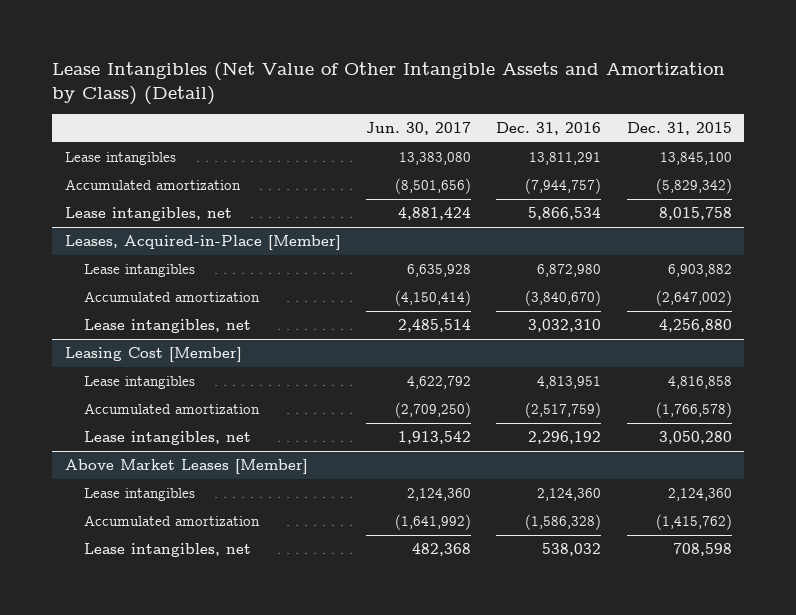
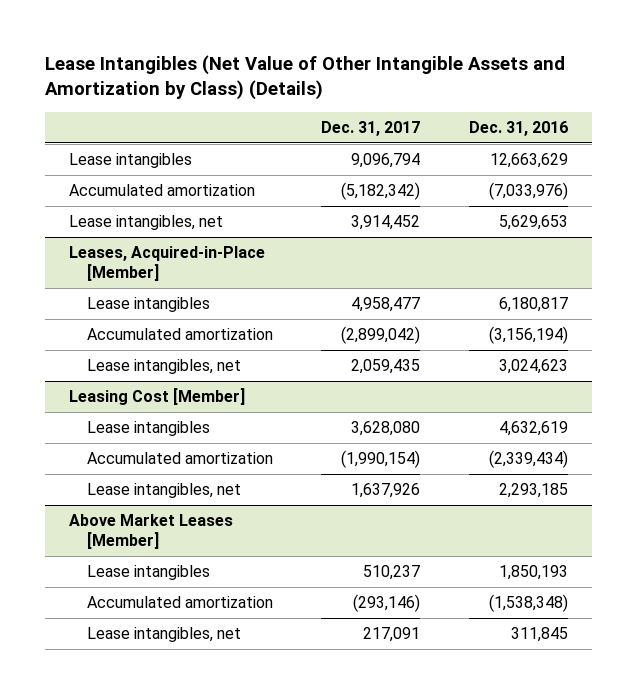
[51,62,725,105] Lease Intangibles (Net Value of Other Intangible Assets and Amortization by Class) (Detail) -> [45,55,566,101] Lease Intangibles (Net Value of Other Intangible Assets and Amortization by Class) (Details)
[365,122,471,136] Jun. 30, 2017 -> none
[626,122,732,136] Dec. 31, 2015 -> none
none -> [321,120,421,136] Dec. 31, 2017
[529,152,602,166] 13,811,291 -> [489,153,568,169] 12,663,629
[525,178,602,195] (7,944,757) -> [488,182,568,201] (7,033,976)
[528,207,602,221] 5,866,534 -> [498,215,568,231] 5,629,653
[537,264,602,278] 6,872,980 -> [498,297,568,313] 6,180,817
[525,290,602,307] (3,840,670) -> [488,326,568,345] (3,156,194)
[528,319,602,333] 3,032,310 -> [498,359,568,375] 3,024,623
[537,376,602,390] 4,813,951 -> [498,421,568,437] 4,632,619
[525,402,602,419] (2,517,759) -> [488,450,568,469] (2,339,434)
[528,431,602,445] 2,296,192 -> [498,483,568,499] 2,293,185
[537,488,602,502] 2,124,360 -> [498,565,568,581] 1,850,193
[525,514,602,531] (1,586,328) -> [488,594,568,613] (1,538,348)
[542,543,602,557] 538,032 -> [510,627,568,643] 311,845

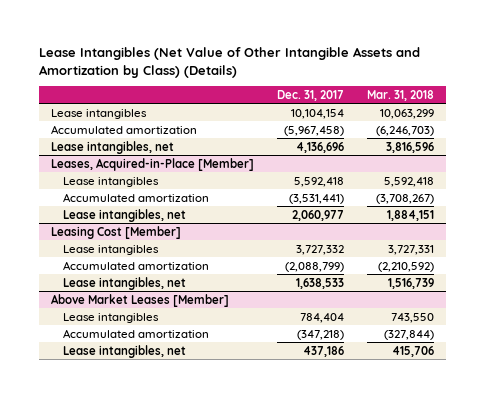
[468,120,568,136] Dec. 31, 2016 -> none
none -> [367,89,435,101] Mar. 31, 2018
[351,153,421,169] 9,096,794 -> [290,108,344,119] 10,104,154
[341,182,421,201] (5,182,342) -> [283,125,344,136] (5,967,458)
[351,215,421,231] 3,914,452 -> [295,141,344,153] 4,136,696
[351,297,421,313] 4,958,477 -> [293,176,344,187] 5,592,418
[341,326,421,345] (2,899,042) -> [288,193,344,204] (3,531,441)
[351,359,421,375] 2,059,435 -> [291,209,344,221] 2,060,977
[351,421,421,437] 3,628,080 -> [295,244,344,255] 3,727,332
[341,450,421,469] (1,990,154) -> [284,261,344,272] (2,088,799)
[351,483,421,499] 1,637,926 -> [295,277,344,289] 1,638,533
[363,565,421,581] 510,237 -> [299,312,344,323] 784,404
[353,594,421,613] (293,146) -> [296,329,344,340] (347,218)
[363,627,421,643] 217,091 -> [302,345,344,357] 437,186

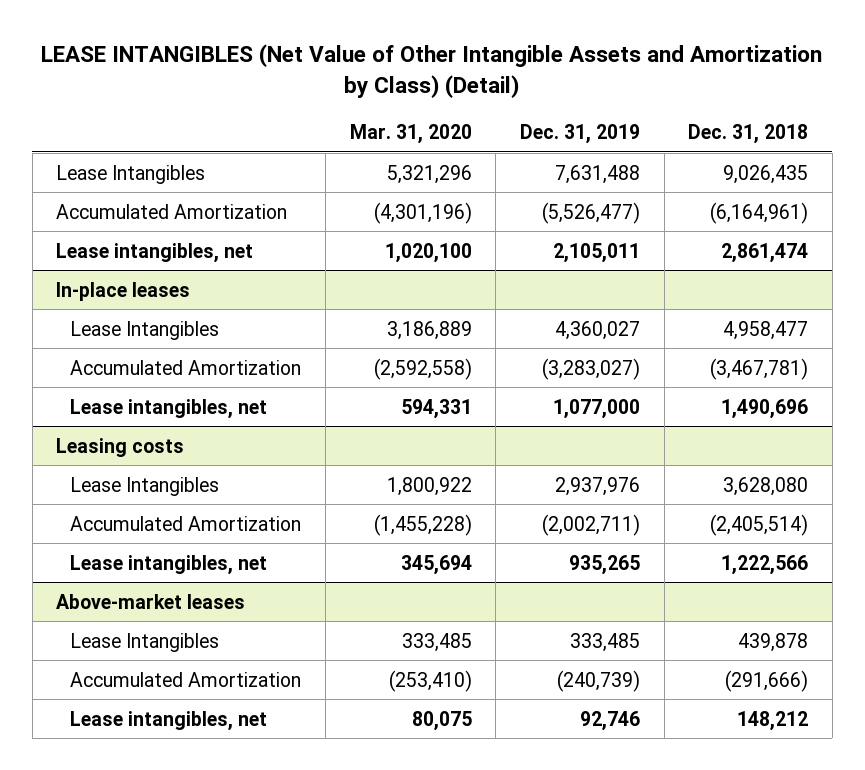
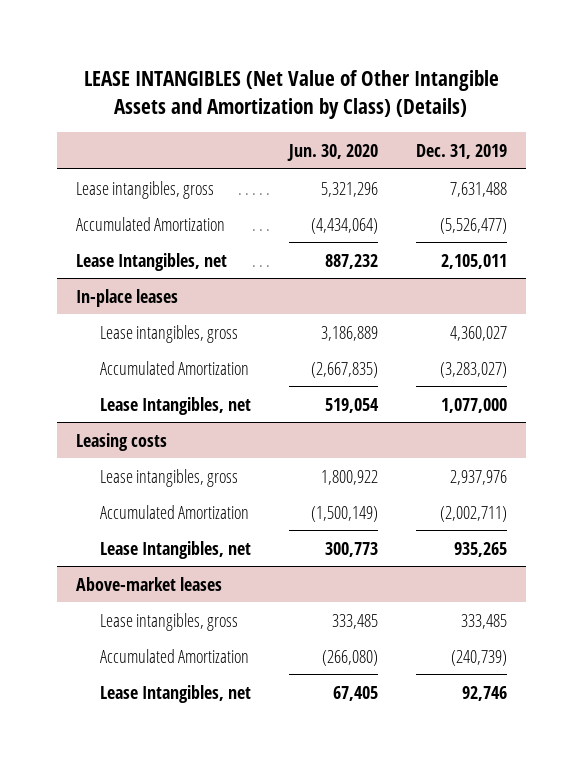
[41,44,823,98] LEASE INTANGIBLES (Net Value of Other Intangible Assets and Amortization by Class) (Detail) -> [84,69,500,119] LEASE INTANGIBLES (Net Value of Other Intangible Assets and Amortization by Class) (Details)
[349,124,472,145] Mar. 31, 2020 -> none
[688,124,809,145] Dec. 31, 2018 -> none
none -> [287,143,379,161] Jun. 30, 2020
[56,164,206,184] Lease Intangibles -> [76,180,215,199] Lease intangibles, gross
[56,242,254,263] Lease intangibles, net -> [76,252,228,271] Lease Intangibles, net
[70,320,220,340] Lease Intangibles -> [100,324,239,343] Lease intangibles, gross
[70,398,268,419] Lease intangibles, net -> [100,396,252,415] Lease Intangibles, net
[70,476,220,496] Lease Intangibles -> [100,468,239,487] Lease intangibles, gross
[70,554,268,575] Lease intangibles, net -> [100,540,252,559] Lease Intangibles, net
[70,632,220,652] Lease Intangibles -> [100,612,239,631] Lease intangibles, gross
[70,710,268,731] Lease intangibles, net -> [100,684,252,703] Lease Intangibles, net

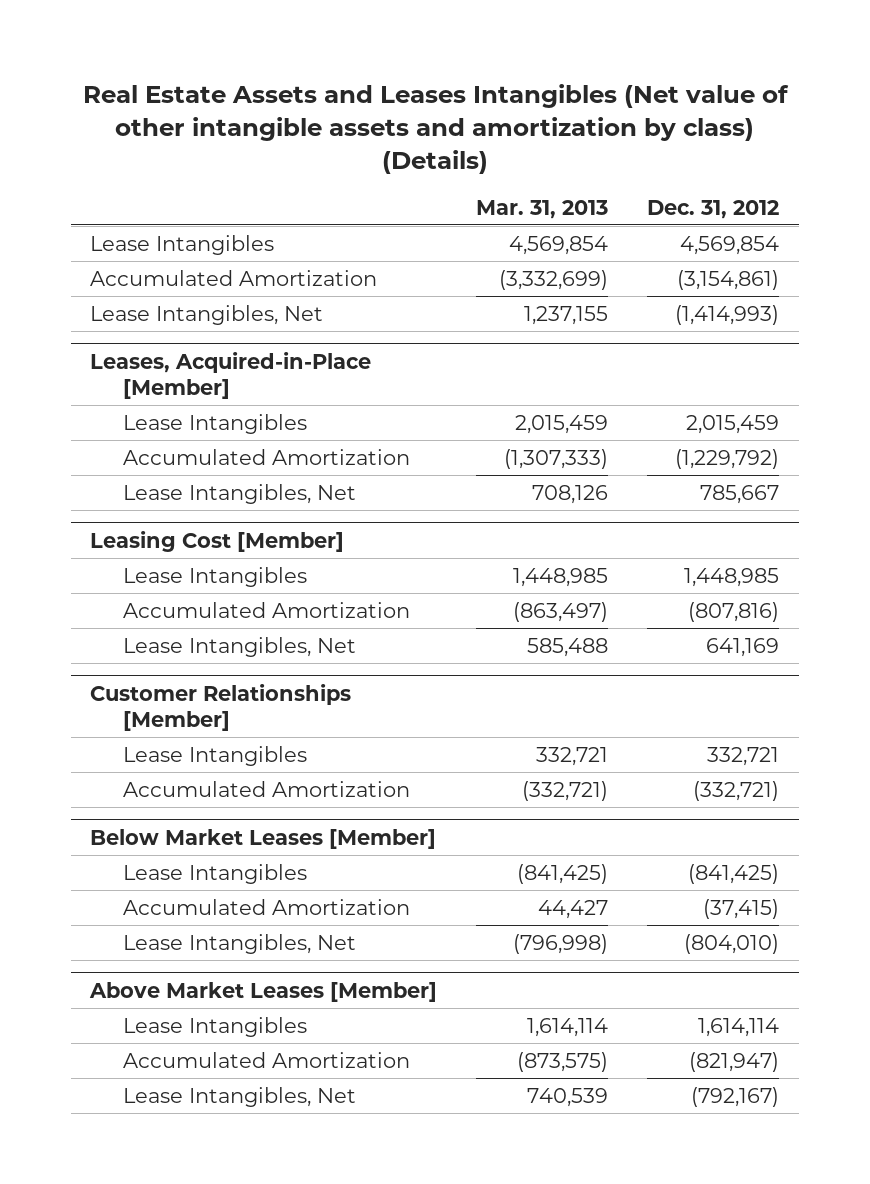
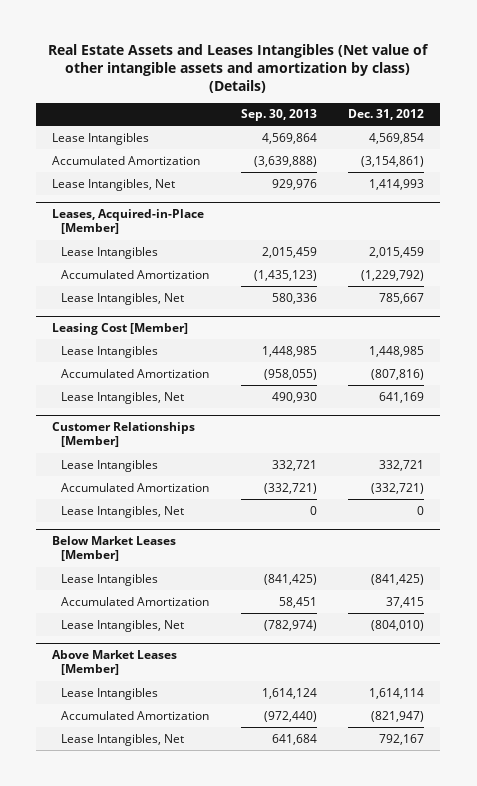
[476,200,609,220] Mar. 31, 2013 -> none
none -> [240,109,317,122] Sep. 30, 2013
[675,304,780,325] (1,414,993) -> [369,178,425,190] 1,414,993
none -> [60,505,184,518] Lease Intangibles, Net
[703,898,780,919] (37,415) -> [386,596,425,608] 37,415
[691,1086,780,1107] (792,167) -> [379,733,425,745] 792,167

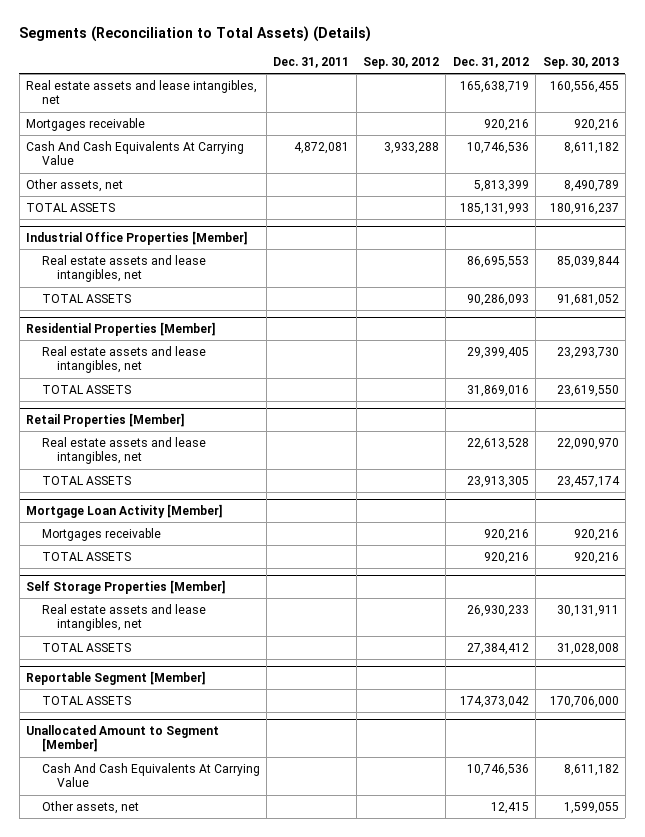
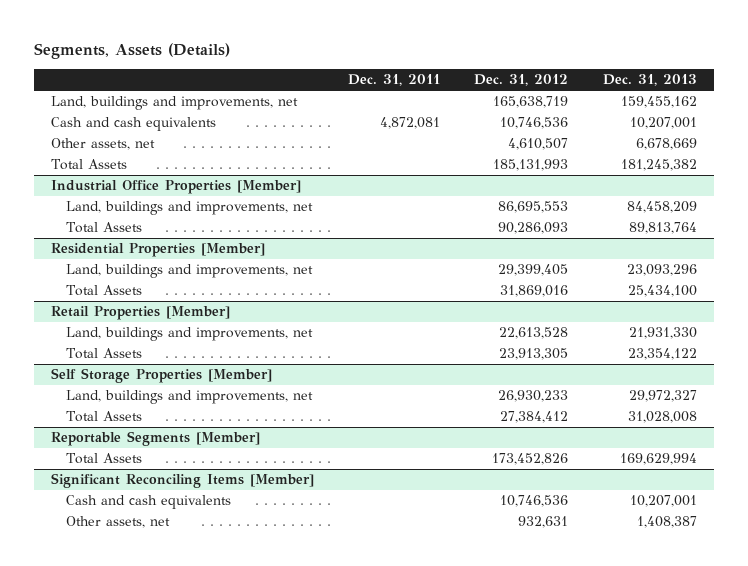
[19,25,372,42] Segments (Reconciliation to Total Assets) (Details) -> [33,43,230,60] Segments, Assets (Details)
[363,56,440,69] Sep. 30, 2012 -> none
[542,56,619,69] Sep. 30, 2013 -> none
none -> [602,74,697,87] Dec. 31, 2013
[26,117,146,131] Mortgages receivable -> none
[26,79,258,105] Real estate assets and lease intangibles, net -> [50,96,298,111] Land, buildings and improvements, net
[26,140,245,166] Cash And Cash Equivalents At Carrying Value -> [50,117,216,132] Cash and cash equivalents
[473,179,529,192] 5,813,399 -> [508,138,569,151] 4,610,507
[26,202,116,212] TOTAL ASSETS -> [50,159,127,171] Total Assets
[41,254,206,283] Real estate assets and lease intangibles, net -> [66,201,314,216] Land, buildings and improvements, net
[41,293,131,303] TOTAL ASSETS -> [66,222,143,234] Total Assets
[41,345,206,374] Real estate assets and lease intangibles, net -> [66,264,314,279] Land, buildings and improvements, net
[41,384,131,394] TOTAL ASSETS -> [66,285,143,297] Total Assets
[26,504,224,519] Mortgage Loan Activity [Member] -> none
[41,527,161,541] Mortgages receivable -> none
[41,551,131,561] TOTAL ASSETS -> none
[41,436,206,465] Real estate assets and lease intangibles, net -> [66,327,314,342] Land, buildings and improvements, net
[41,475,131,485] TOTAL ASSETS -> [66,348,143,360] Total Assets
[26,725,220,753] Unallocated Amount to Segment [Member] -> none
[41,603,206,632] Real estate assets and lease intangibles, net -> [66,390,314,405] Land, buildings and improvements, net
[41,642,131,652] TOTAL ASSETS -> [66,411,143,423] Total Assets
[26,671,207,686] Reportable Segment [Member] -> [50,431,260,447] Reportable Segments [Member]
[41,695,131,705] TOTAL ASSETS -> [66,453,143,465] Total Assets
[459,695,529,708] 174,373,042 -> [492,453,569,466] 173,452,826
none -> [50,473,314,489] Significant Reconciling Items [Member]
[41,762,260,788] Cash And Cash Equivalents At Carrying Value -> [66,495,232,510] Cash and cash equivalents
[490,801,529,814] 12,415 -> [518,516,569,529] 932,631

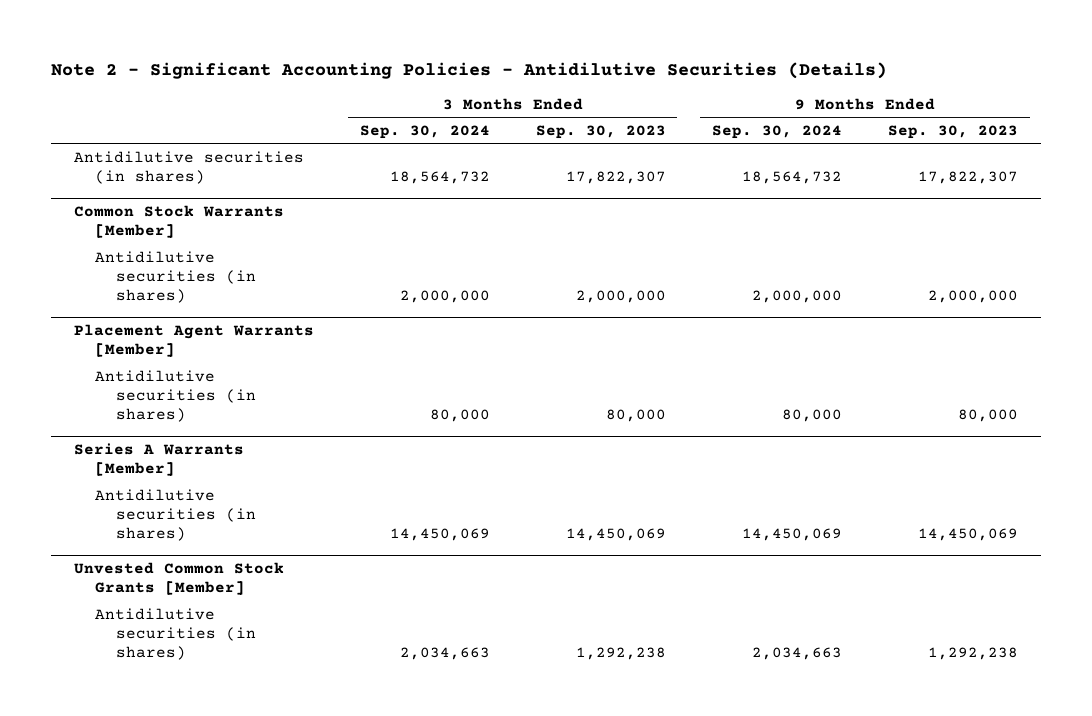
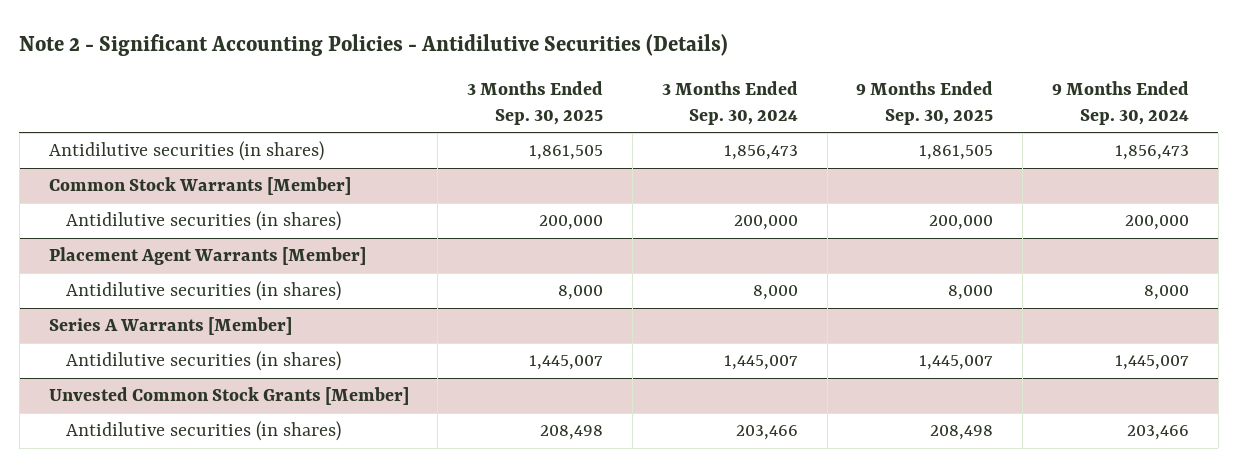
[535,124,666,139] Sep. 30, 2023 -> none
[888,124,1019,139] Sep. 30, 2023 -> none
none -> [467,81,604,125] 3 Months Ended Sep. 30, 2025
none -> [856,81,994,125] 9 Months Ended Sep. 30, 2025
[389,170,490,184] 18,564,732 -> [723,145,798,161] 1,856,473
[741,170,842,184] 18,564,732 -> [1114,145,1189,161] 1,856,473
[399,290,490,304] 2,000,000 -> [733,215,798,231] 200,000
[751,290,842,304] 2,000,000 -> [1124,215,1189,231] 200,000
[429,409,490,423] 80,000 -> [752,285,798,301] 8,000
[781,409,842,423] 80,000 -> [1143,285,1189,301] 8,000
[389,528,490,542] 14,450,069 -> [723,355,798,371] 1,445,007
[741,528,842,542] 14,450,069 -> [1114,355,1189,371] 1,445,007
[399,647,490,661] 2,034,663 -> [735,425,798,441] 203,466
[751,647,842,661] 2,034,663 -> [1126,425,1189,441] 203,466

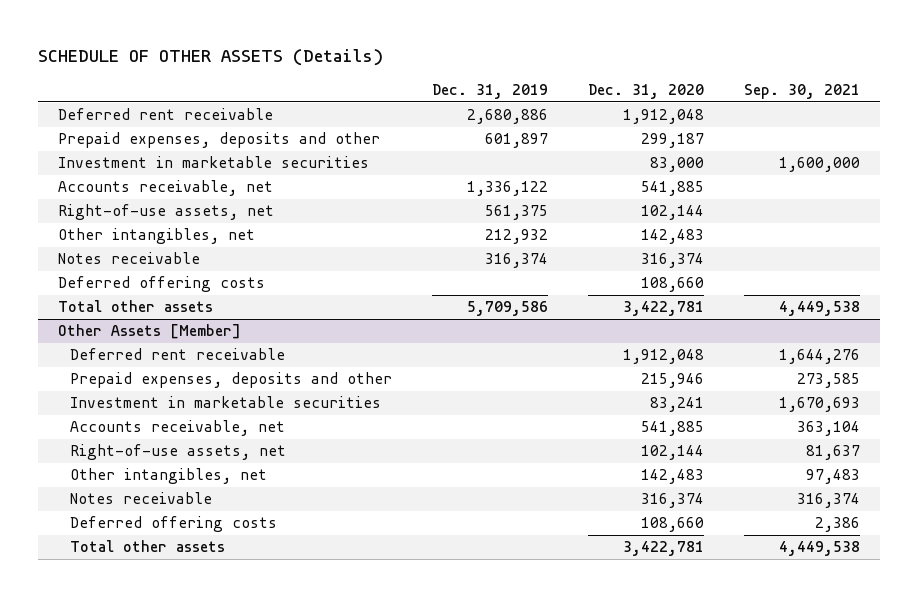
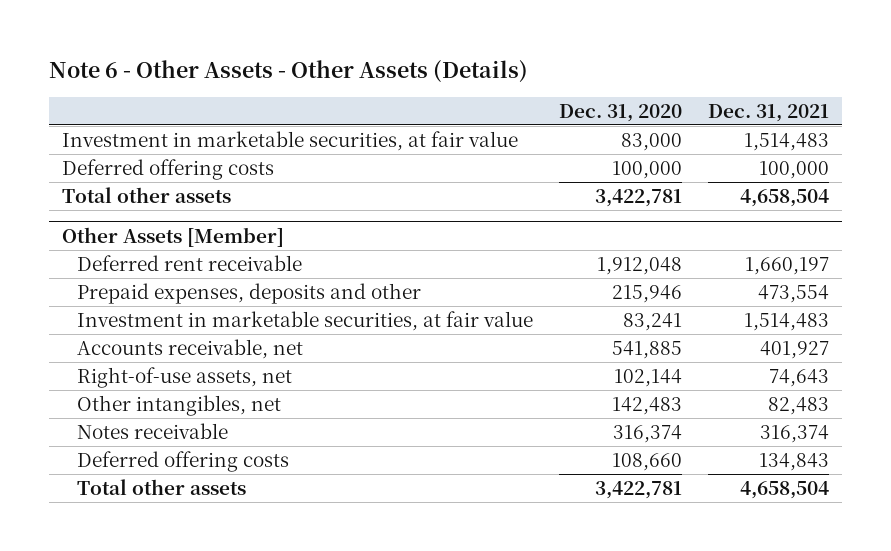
[37,49,383,67] SCHEDULE OF OTHER ASSETS (Details) -> [48,59,528,83] Note 6 - Other Assets - Other Assets (Details)
[431,84,548,100] Dec. 31, 2019 -> none
[744,84,861,100] Sep. 30, 2021 -> none
none -> [708,103,830,122] Dec. 31, 2021
[57,108,273,121] Deferred rent receivable -> none
[57,132,380,149] Prepaid expenses, deposits and other -> none
[57,180,273,197] Accounts receivable, net -> none
[57,204,274,221] Right-of-use assets, net -> none
[57,228,255,245] Other intangibles, net -> none
[57,252,200,265] Notes receivable -> none
[57,156,369,169] Investment in marketable securities -> [61,131,518,152] Investment in marketable securities, at fair value
[640,277,704,293] 108,660 -> [612,161,683,180] 100,000
[69,396,381,409] Investment in marketable securities -> [77,311,534,332] Investment in marketable securities, at fair value

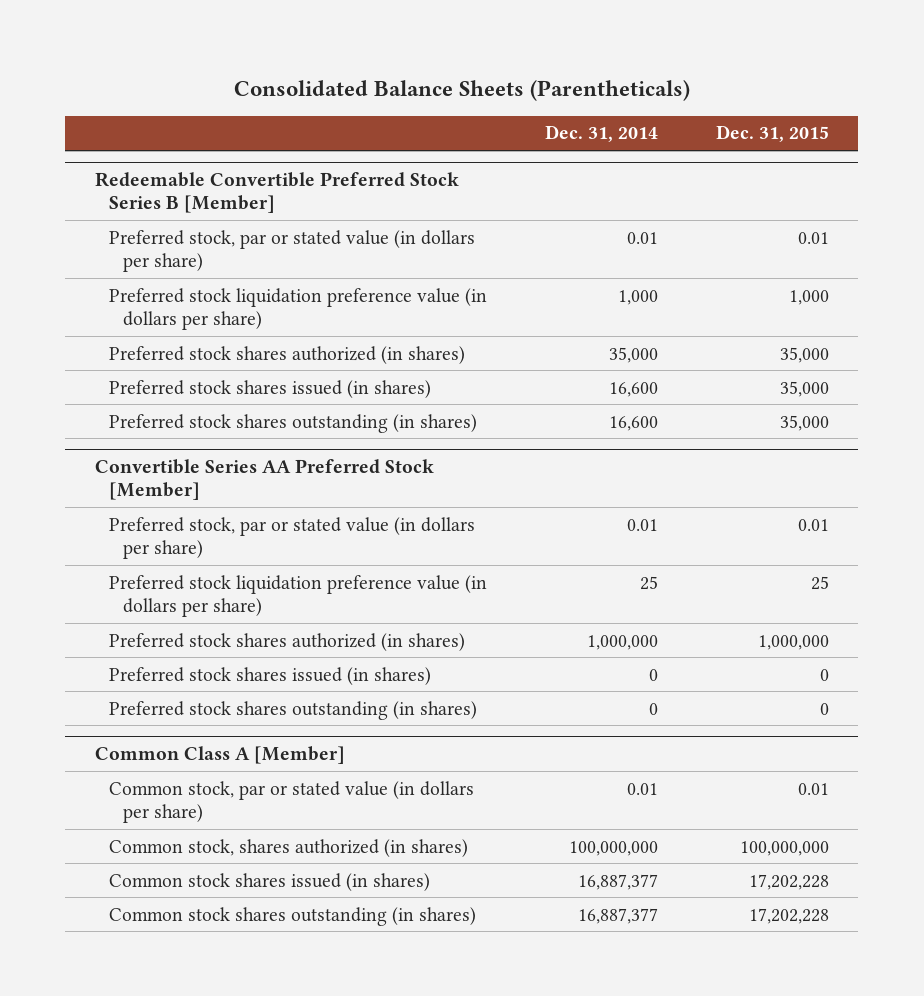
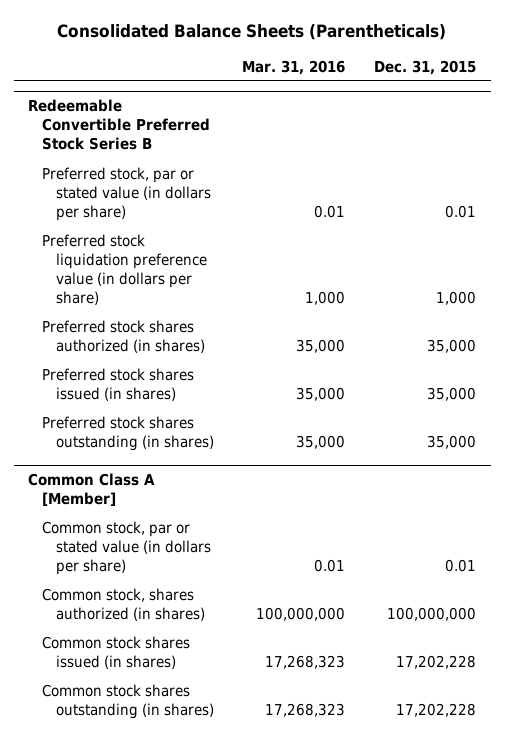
[544,125,658,143] Dec. 31, 2014 -> none
none -> [242,59,346,75] Mar. 31, 2016
[94,172,459,214] Redeemable Convertible Preferred Stock Series B [Member] -> [28,99,211,151] Redeemable Convertible Preferred Stock Series B
[94,459,434,501] Convertible Series AA Preferred Stock [Member] -> none
[108,516,475,559] Preferred stock, par or stated value (in dollars per share) -> none
[108,574,487,617] Preferred stock liquidation preference value (in dollars per share) -> none
[108,632,465,651] Preferred stock shares authorized (in shares) -> none
[108,666,431,685] Preferred stock shares issued (in shares) -> none
[108,700,477,720] Preferred stock shares outstanding (in shares) -> none

